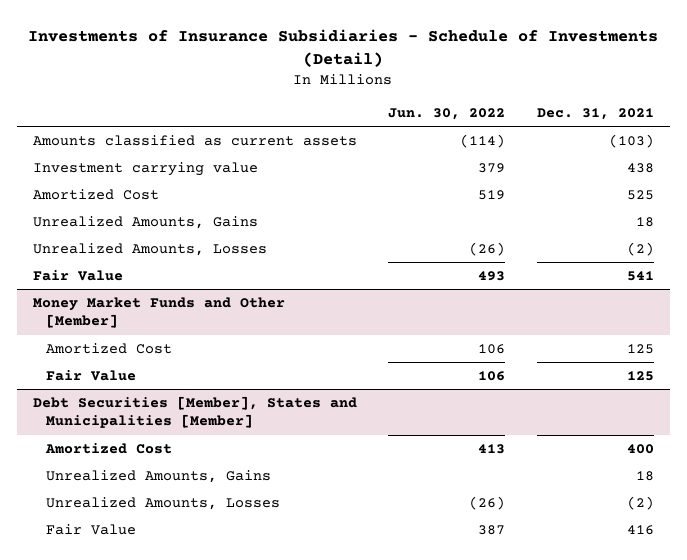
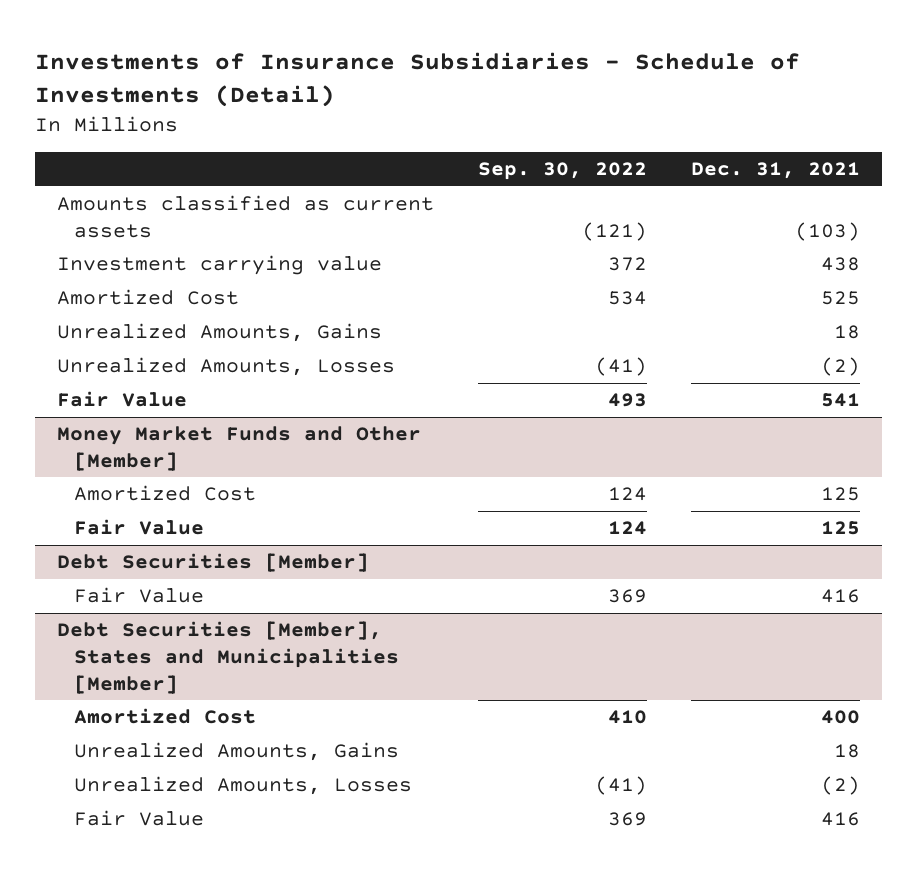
[388,107,506,120] Jun. 30, 2022 -> none
none -> [478,162,648,181] Sep. 30, 2022
none -> [57,553,370,573] Debt Securities [Member]
none -> [73,587,204,604] Fair Value

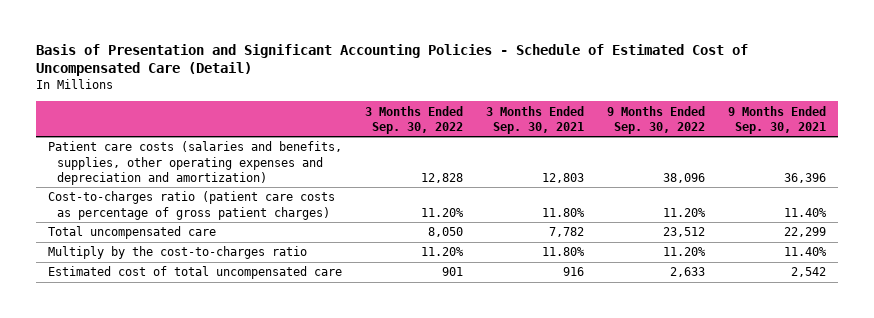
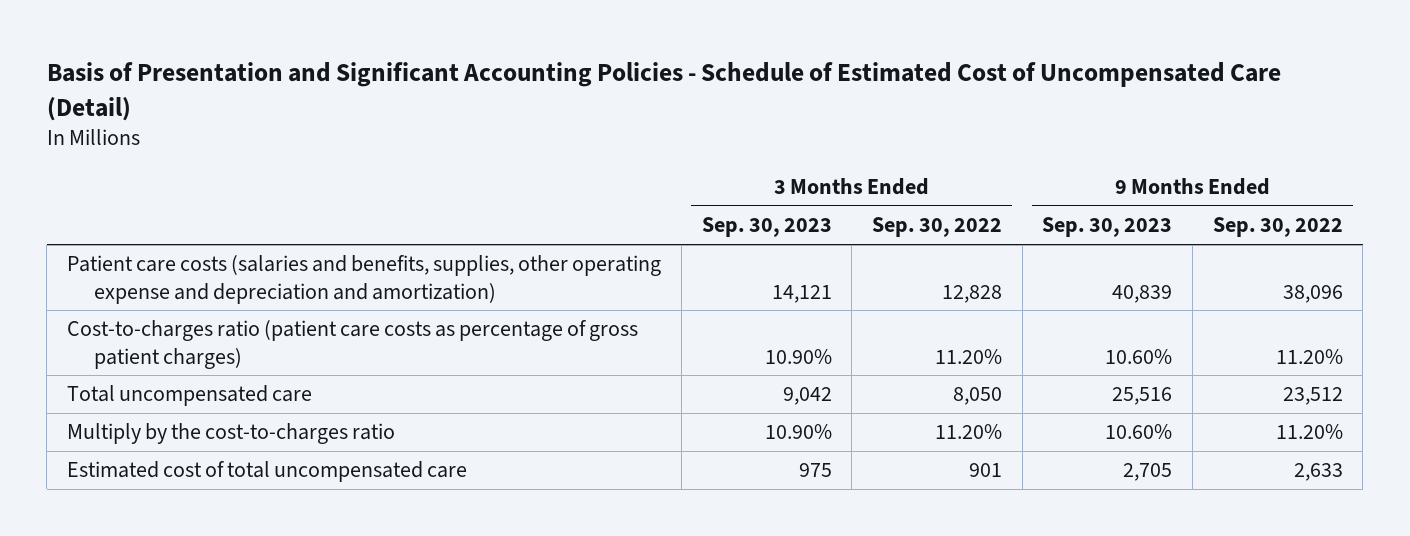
[486,105,585,134] 3 Months Ended Sep. 30, 2021 -> none
[728,105,827,134] 9 Months Ended Sep. 30, 2021 -> none
none -> [701,217,832,238] Sep. 30, 2023
none -> [1042,217,1173,238] Sep. 30, 2023
[47,141,342,185] Patient care costs (salaries and benefits, supplies, other operating expenses and depreciation and amortization) -> [67,255,662,304] Patient care costs (salaries and benefits, supplies, other operating expense and depreciation and amortization)

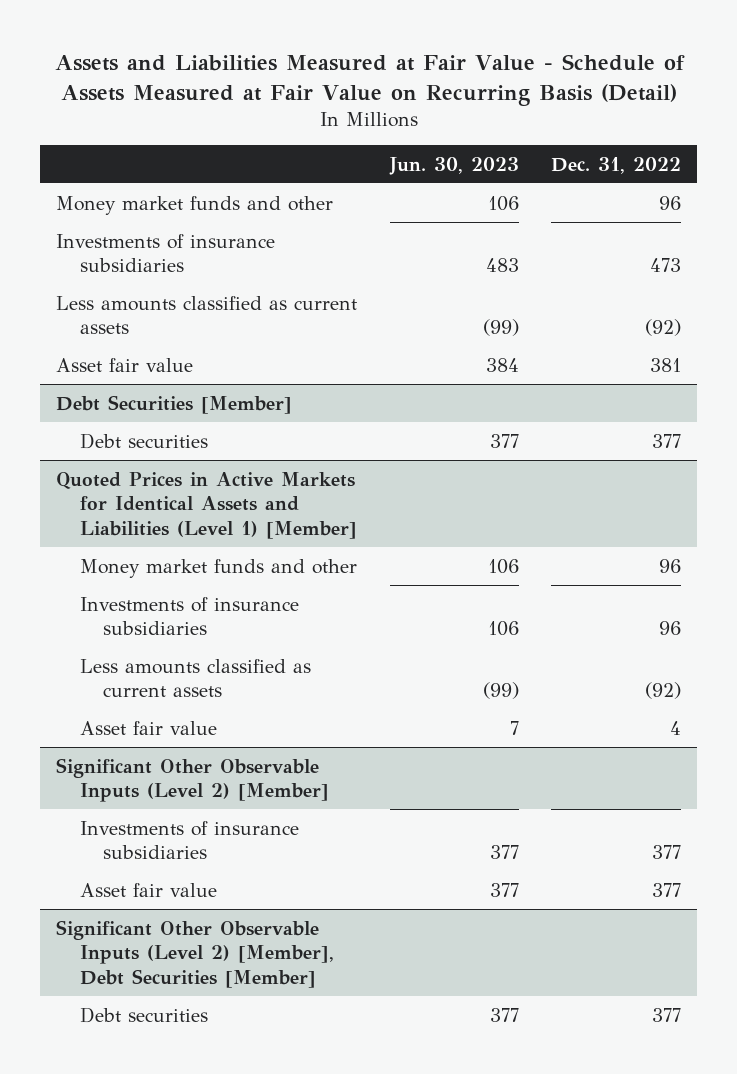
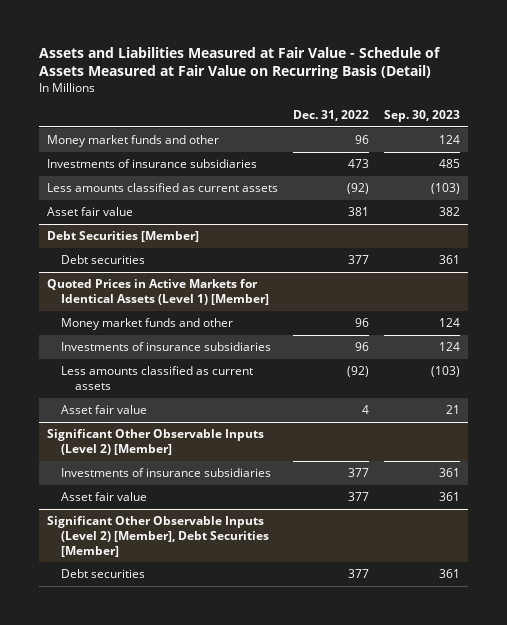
[388,156,519,175] Jun. 30, 2023 -> none
none -> [384,110,461,123] Sep. 30, 2023
[56,471,357,539] Quoted Prices in Active Markets for Identical Assets and Liabilities (Level 1) [Member] -> [46,278,270,305] Quoted Prices in Active Markets for Identical Assets (Level 1) [Member]

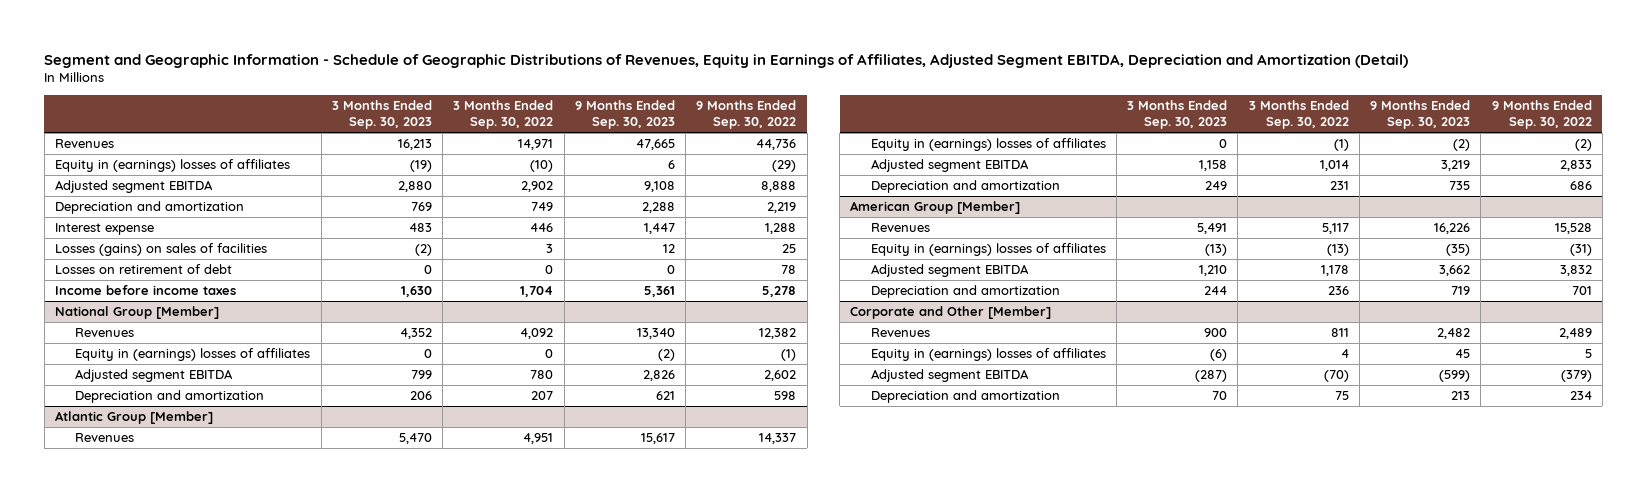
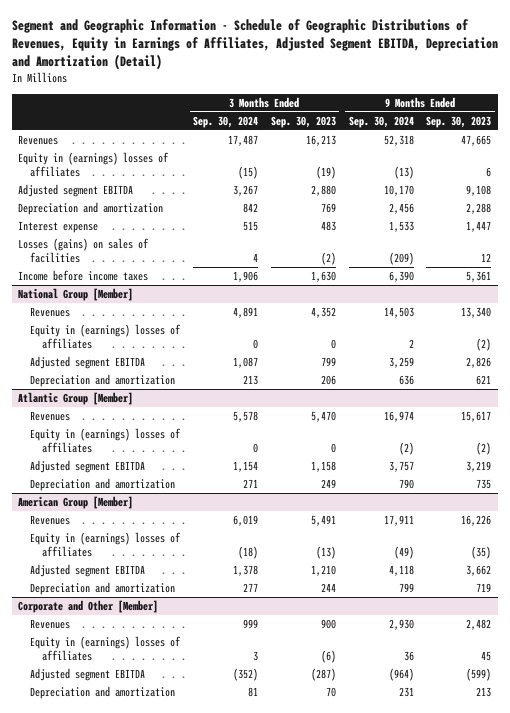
[453,99,554,130] 3 Months Ended Sep. 30, 2022 -> none
[696,99,797,130] 9 Months Ended Sep. 30, 2022 -> none
none -> [192,115,258,128] Sep. 30, 2024
none -> [348,115,414,128] Sep. 30, 2024
[55,263,233,274] Losses on retirement of debt -> none

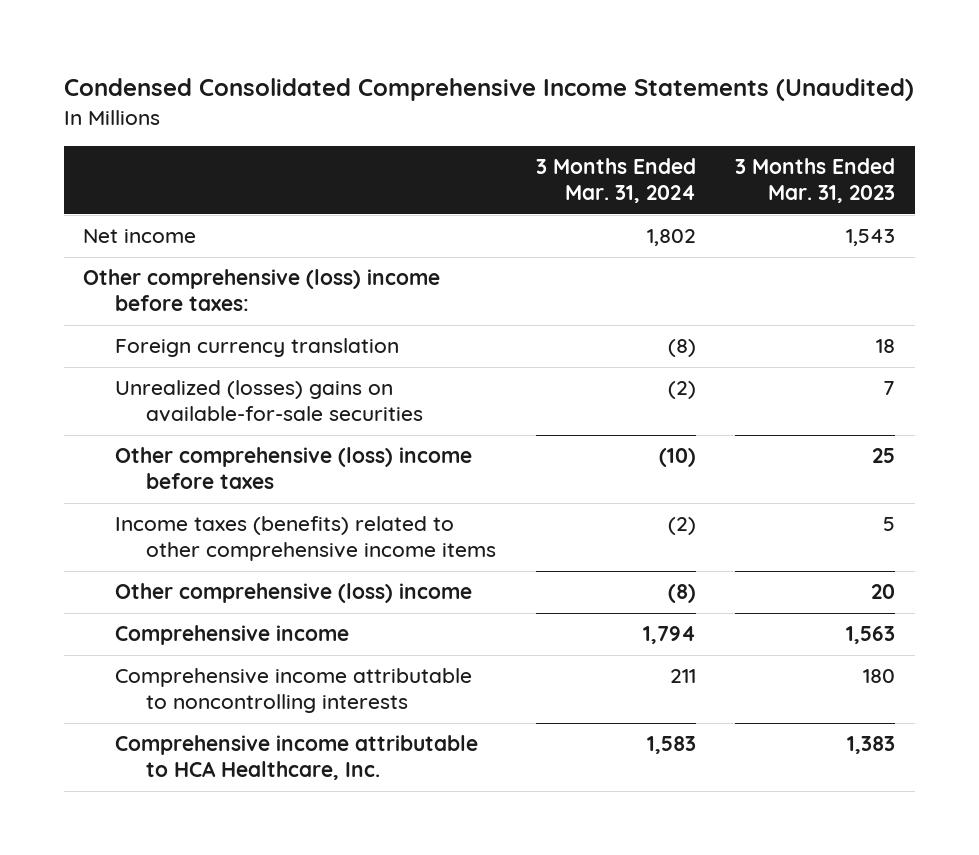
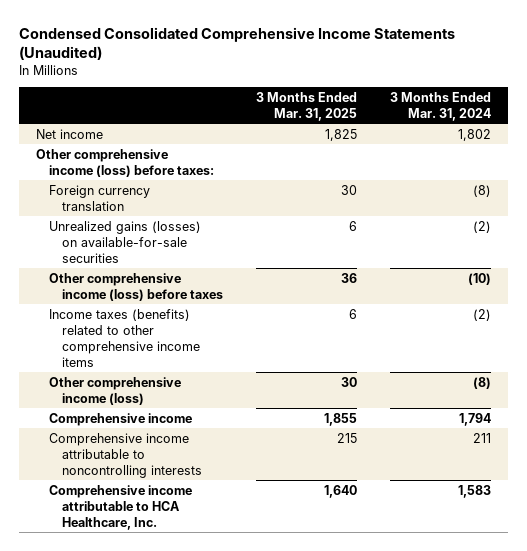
[735,158,896,204] 3 Months Ended Mar. 31, 2023 -> none
none -> [255,91,357,122] 3 Months Ended Mar. 31, 2025
[83,269,441,312] Other comprehensive (loss) income before taxes: -> [35,148,214,177] Other comprehensive income (loss) before taxes:
[114,380,424,423] Unrealized (losses) gains on available-for-sale securities -> [48,220,201,263] Unrealized gains (losses) on available-for-sale securities
[114,447,472,490] Other comprehensive (loss) income before taxes -> [48,272,223,301] Other comprehensive income (loss) before taxes
[114,583,472,604] Other comprehensive (loss) income -> [48,376,181,405] Other comprehensive income (loss)

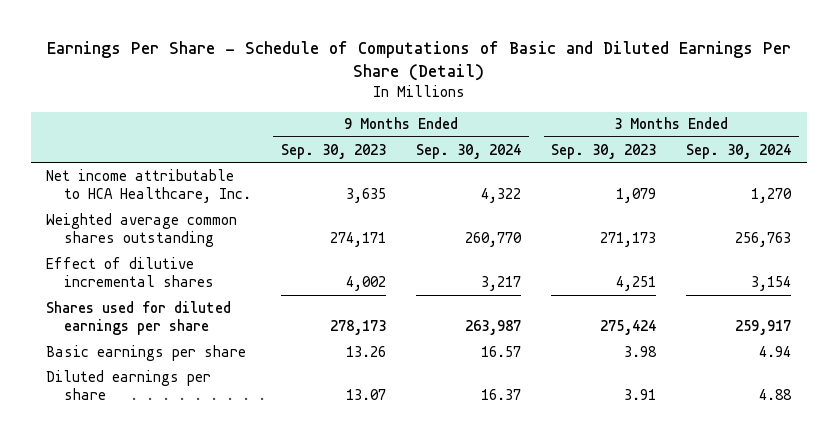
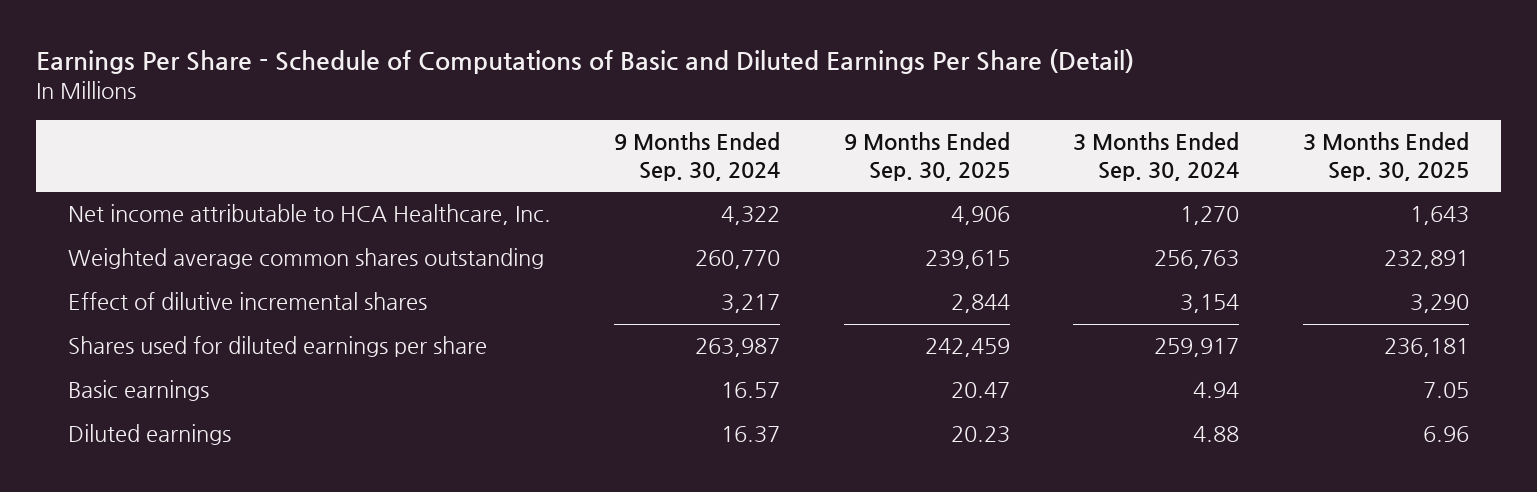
[280,143,386,159] Sep. 30, 2023 -> none
[551,143,657,159] Sep. 30, 2023 -> none
none -> [843,132,1010,181] 9 Months Ended Sep. 30, 2025
none -> [1302,132,1469,181] 3 Months Ended Sep. 30, 2025
[45,344,246,361] Basic earnings per share -> [68,380,210,402] Basic earnings
[45,369,211,401] Diluted earnings per share -> [68,424,232,446] Diluted earnings

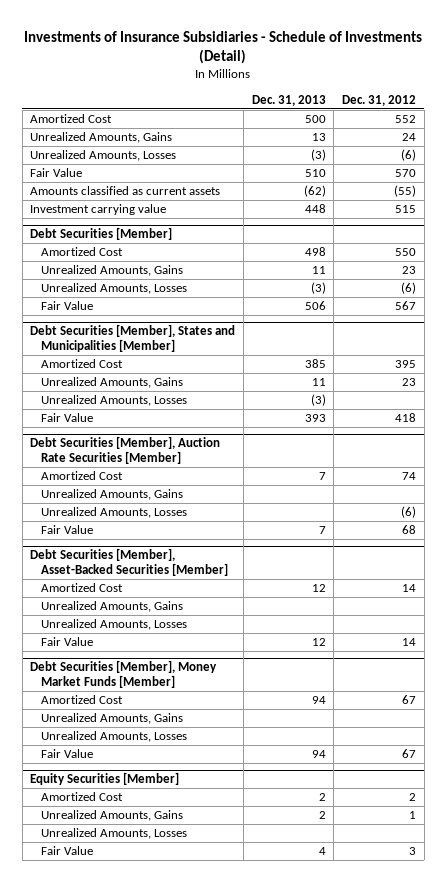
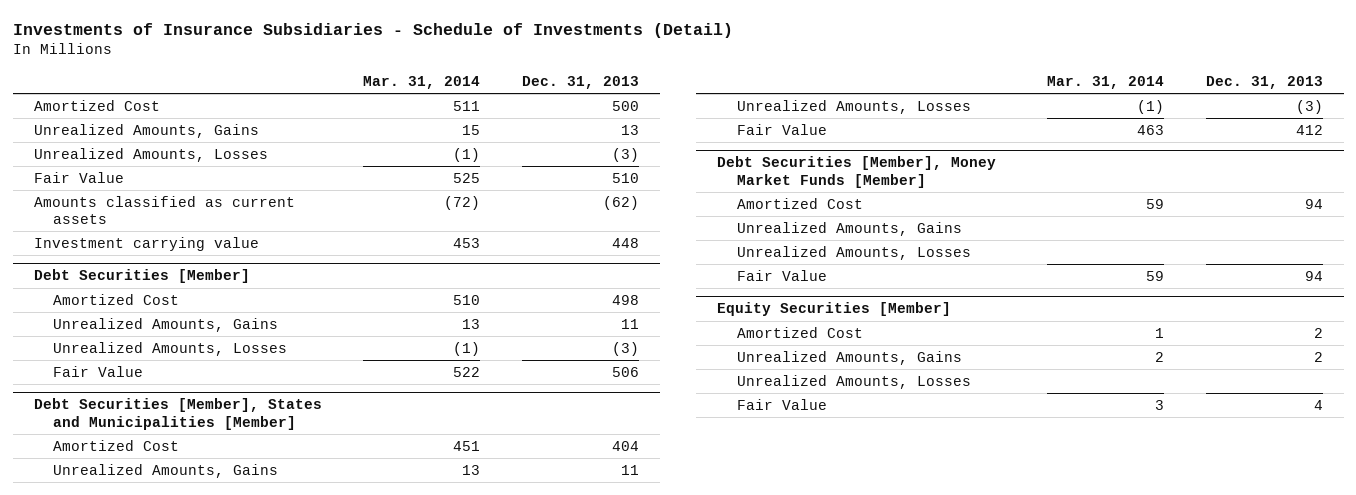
[342,94,417,106] Dec. 31, 2012 -> none
none -> [363,75,481,89] Mar. 31, 2014
[304,359,326,369] 385 -> [612,440,640,451] 404
[30,436,221,465] Debt Securities [Member], Auction Rate Securities [Member] -> none
[40,471,123,481] Amortized Cost -> none
[40,489,183,501] Unrealized Amounts, Gains -> none
[40,507,187,519] Unrealized Amounts, Losses -> none
[40,525,93,535] Fair Value -> none
[30,548,228,577] Debt Securities [Member], Asset-Backed Securities [Member] -> none
[40,583,123,593] Amortized Cost -> none
[40,601,183,613] Unrealized Amounts, Gains -> none
[40,619,187,631] Unrealized Amounts, Losses -> none
[40,637,93,647] Fair Value -> none
[304,414,326,423] 393 -> [1295,124,1323,135] 412

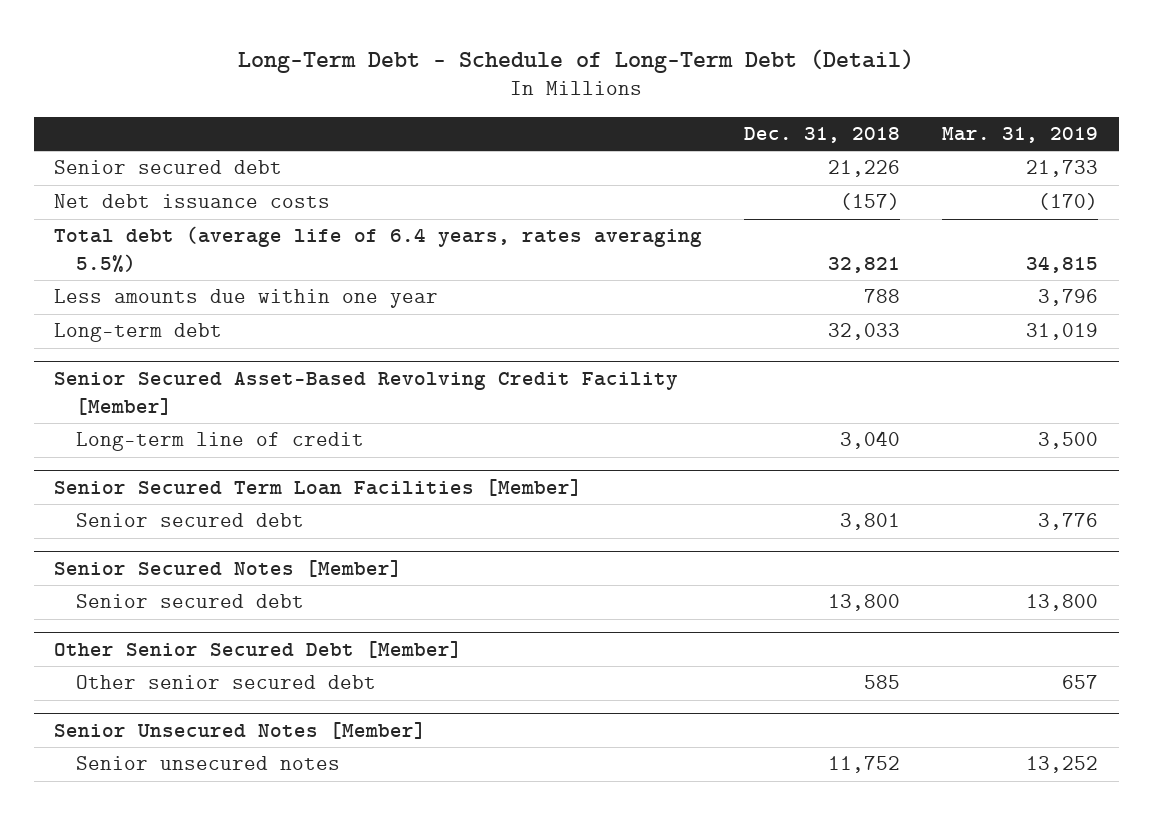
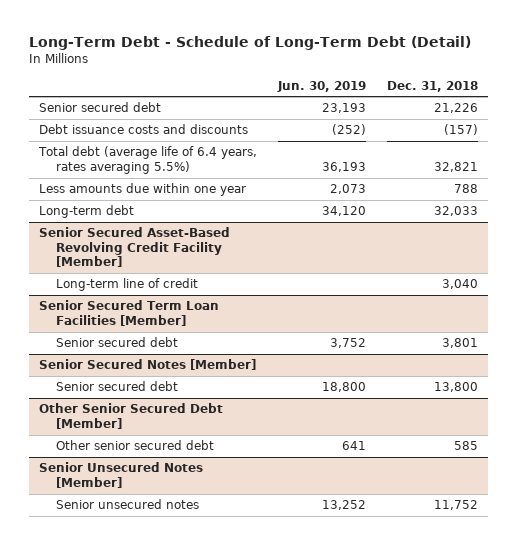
[942,126,1099,143] Mar. 31, 2019 -> none
none -> [277,80,367,92] Jun. 30, 2019
[54,194,331,209] Net debt issuance costs -> [39,124,249,135] Debt issuance costs and discounts

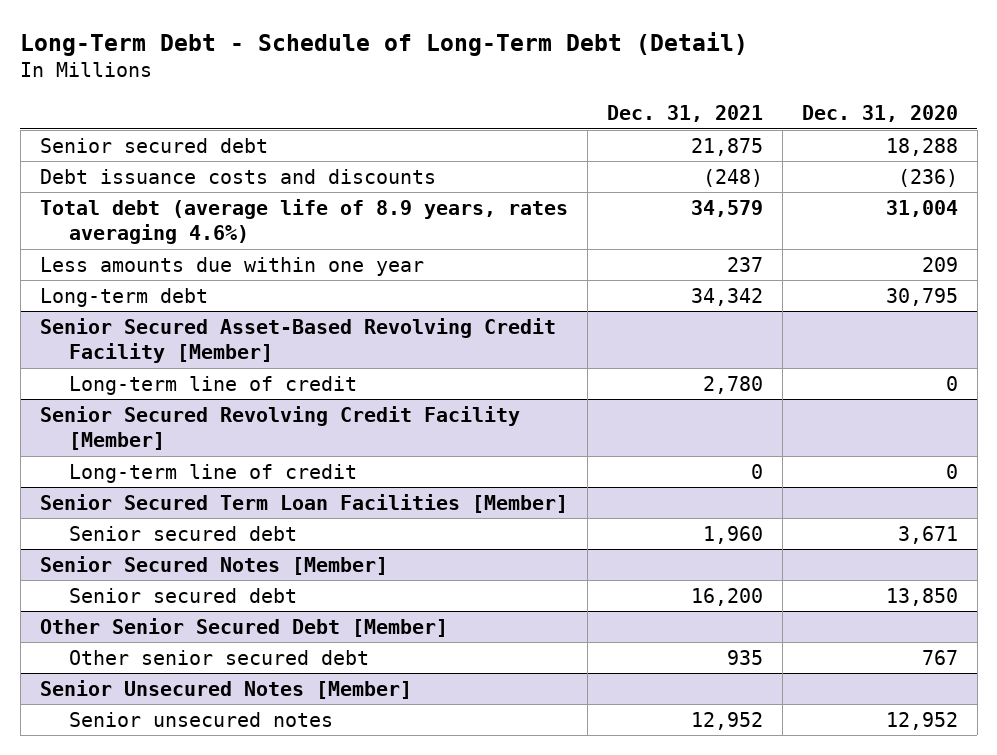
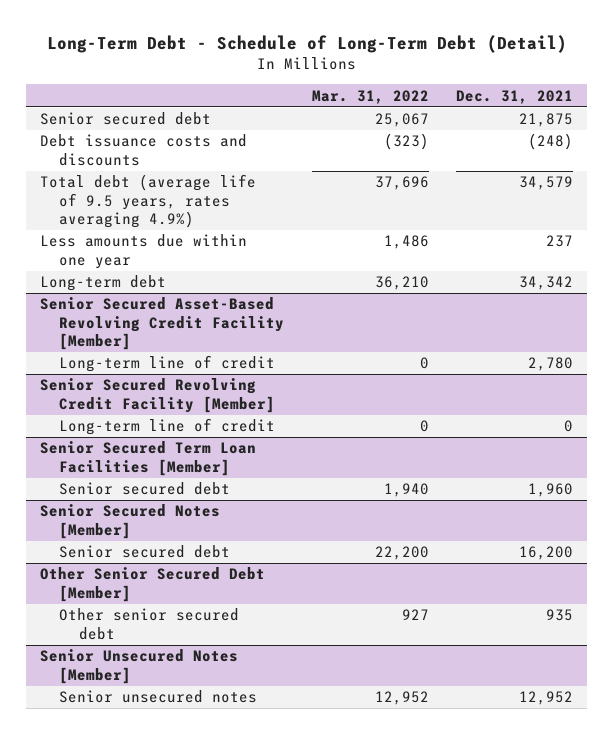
[801,105,958,123] Dec. 31, 2020 -> none
none -> [311,89,429,104] Mar. 31, 2022
[39,198,568,245] Total debt (average life of 8.9 years, rates averaging 4.6%) -> [39,174,256,229] Total debt (average life of 9.5 years, rates averaging 4.9%)

